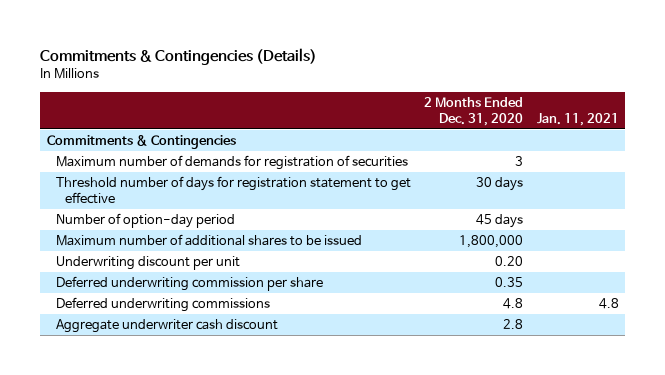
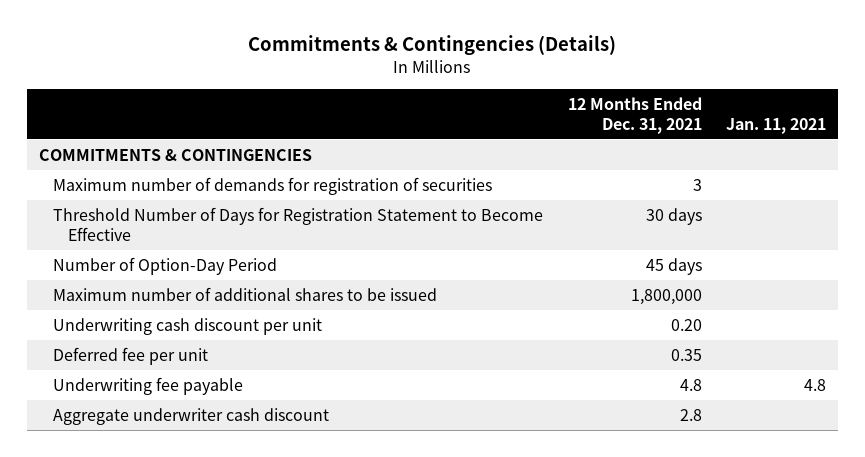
[424,96,524,127] 2 Months Ended Dec. 31, 2020 -> none
none -> [567,96,702,134] 12 Months Ended Dec. 31, 2021
[46,135,236,150] Commitments & Contingencies -> [39,149,313,162] COMMITMENTS & CONTINGENCIES
[56,176,412,205] Threshold number of days for registration statement to get effective -> [53,207,544,241] Threshold Number of Days for Registration Statement to Become Effective
[56,213,236,229] Number of option-day period -> [53,257,278,276] Number of Option-Day Period
[56,256,241,271] Underwriting discount per unit -> [53,318,323,336] Underwriting cash discount per unit
[56,276,324,292] Deferred underwriting commission per share -> [53,347,209,366] Deferred fee per unit
[56,297,271,313] Deferred underwriting commissions -> [53,377,244,396] Underwriting fee payable

